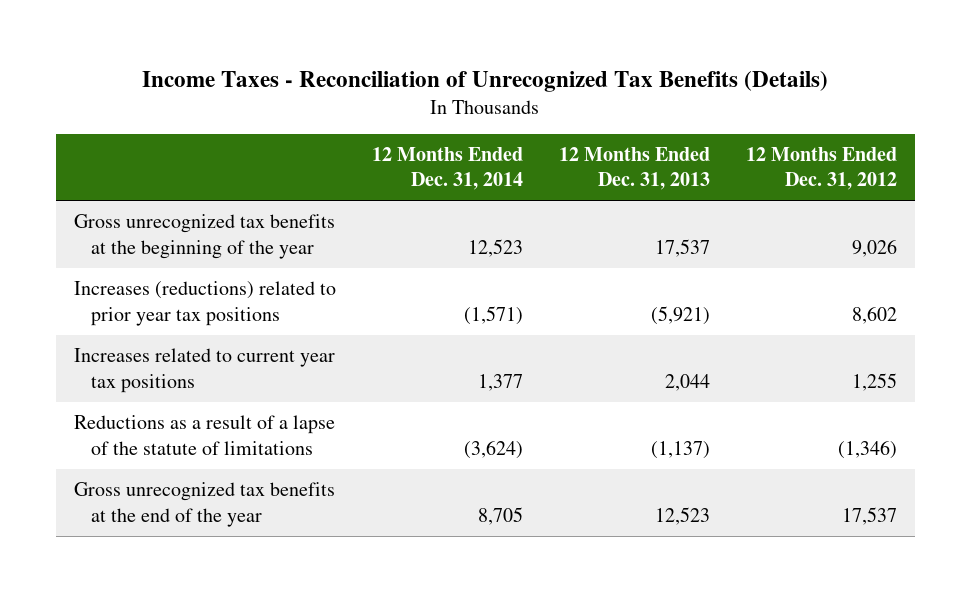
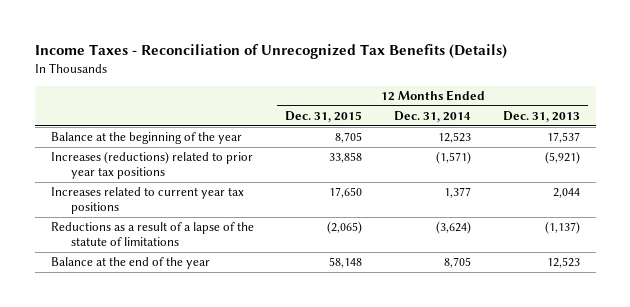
[745,146,897,191] 12 Months Ended Dec. 31, 2012 -> none
none -> [285,111,363,123] Dec. 31, 2015
[73,214,335,259] Gross unrecognized tax benefits at the beginning of the year -> [50,132,242,145] Balance at the beginning of the year
[73,482,335,527] Gross unrecognized tax benefits at the end of the year -> [50,257,210,270] Balance at the end of the year

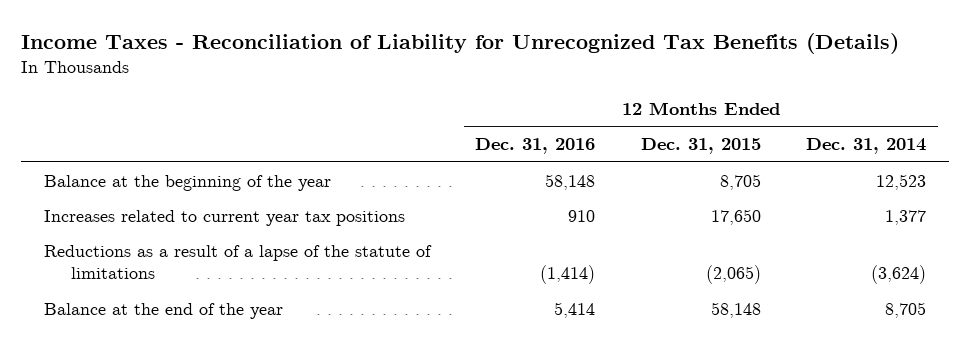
[34,43,507,59] Income Taxes - Reconciliation of Unrecognized Tax Benefits (Details) -> [21,32,900,54] Income Taxes - Reconciliation of Liability for Unrecognized Tax Benefits (Details)
[502,111,580,123] Dec. 31, 2013 -> none
none -> [475,138,596,155] Dec. 31, 2016
[50,151,253,180] Increases (reductions) related to prior year tax positions -> none

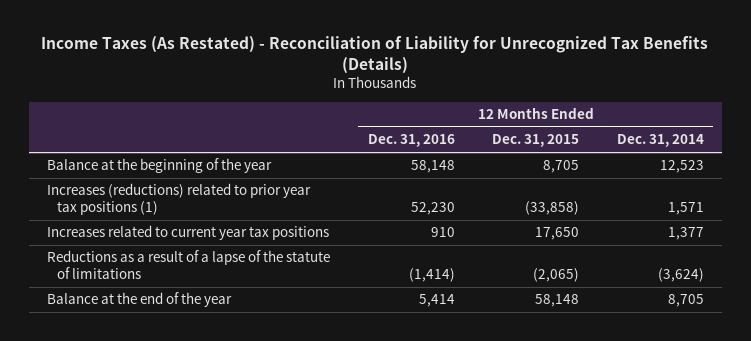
[21,32,900,54] Income Taxes - Reconciliation of Liability for Unrecognized Tax Benefits (Details) -> [41,36,709,75] Income Taxes (As Restated) - Reconciliation of Liability for Unrecognized Tax Benefits (Details)
none -> [47,183,312,216] Increases (reductions) related to prior year tax positions (1)

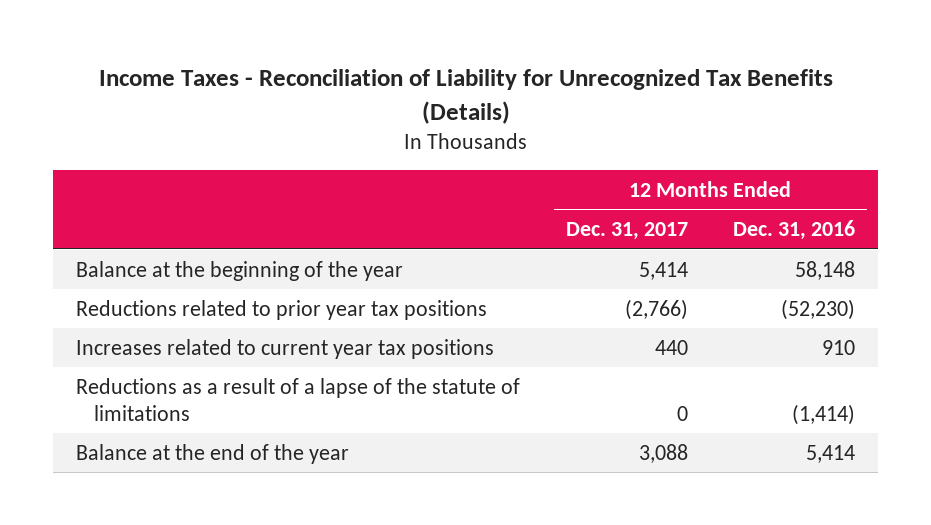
[41,36,709,75] Income Taxes (As Restated) - Reconciliation of Liability for Unrecognized Tax Benefits (Details) -> [98,69,833,124] Income Taxes - Reconciliation of Liability for Unrecognized Tax Benefits (Details)
[492,134,580,148] Dec. 31, 2015 -> none
[616,134,704,148] Dec. 31, 2014 -> none
none -> [565,222,688,241] Dec. 31, 2017
[47,183,312,216] Increases (reductions) related to prior year tax positions (1) -> [75,299,487,320] Reductions related to prior year tax positions
[410,202,455,216] 52,230 -> [781,298,856,320] (52,230)

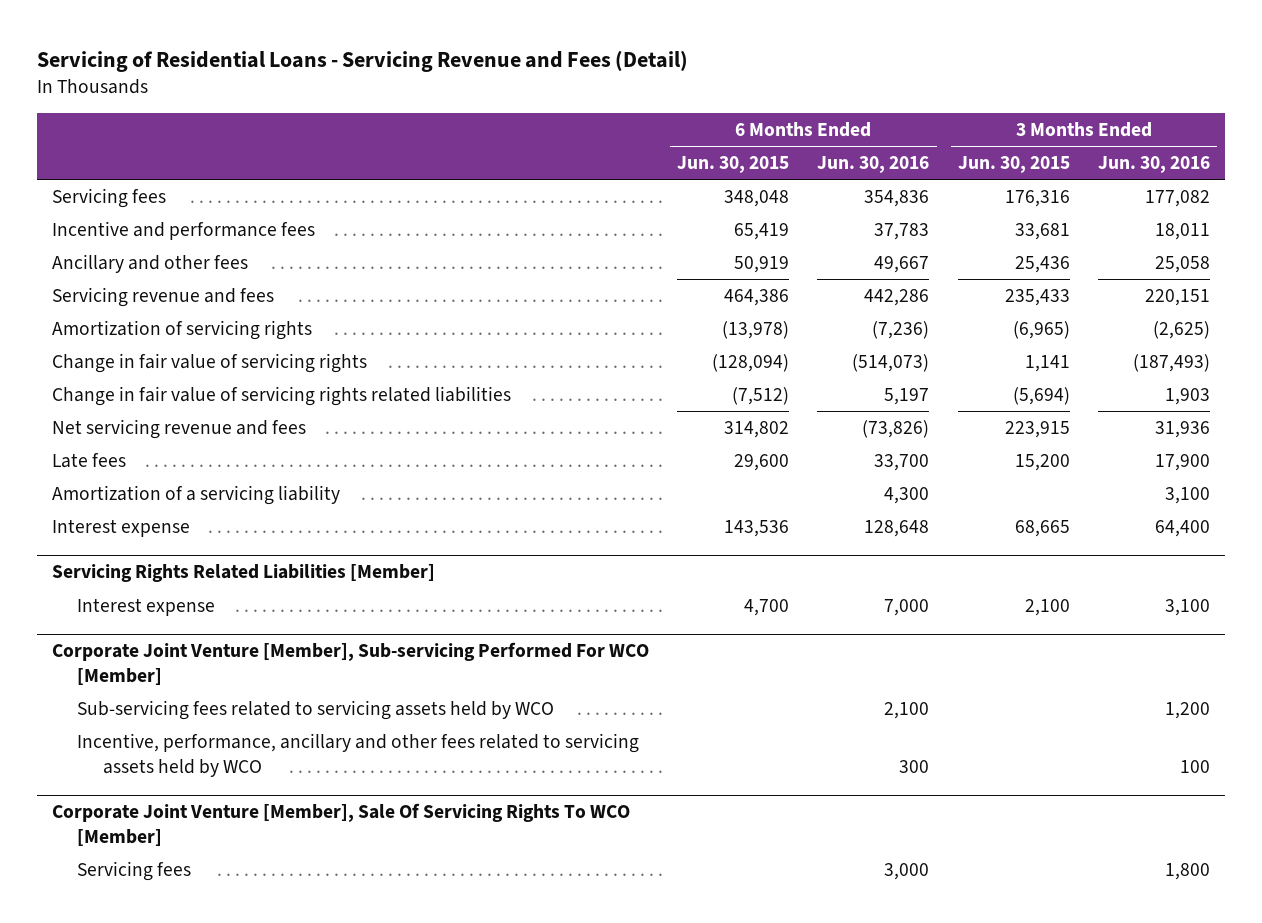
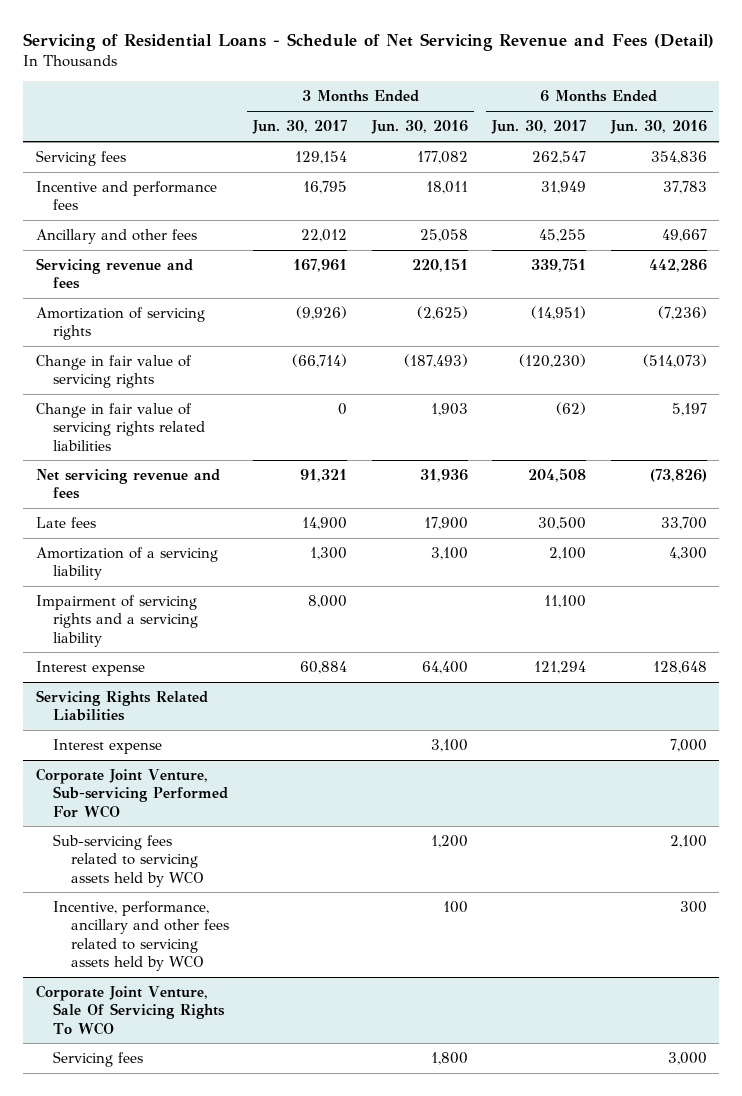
[37,50,689,73] Servicing of Residential Loans - Servicing Revenue and Fees (Detail) -> [23,33,715,52] Servicing of Residential Loans - Schedule of Net Servicing Revenue and Fees (Detail)
[677,156,790,174] Jun. 30, 2015 -> none
[957,156,1070,174] Jun. 30, 2015 -> none
none -> [252,120,348,135] Jun. 30, 2017
none -> [491,120,587,135] Jun. 30, 2017
none -> [35,595,199,647] Impairment of servicing rights and a servicing liability
[51,564,435,583] Servicing Rights Related Liabilities [Member] -> [35,690,208,722] Servicing Rights Related Liabilities
[51,642,649,686] Corporate Joint Venture [Member], Sub-servicing Performed For WCO [Member] -> [35,768,229,818] Corporate Joint Venture, Sub-servicing Performed For WCO
[51,803,630,847] Corporate Joint Venture [Member], Sale Of Servicing Rights To WCO [Member] -> [35,985,226,1035] Corporate Joint Venture, Sale Of Servicing Rights To WCO

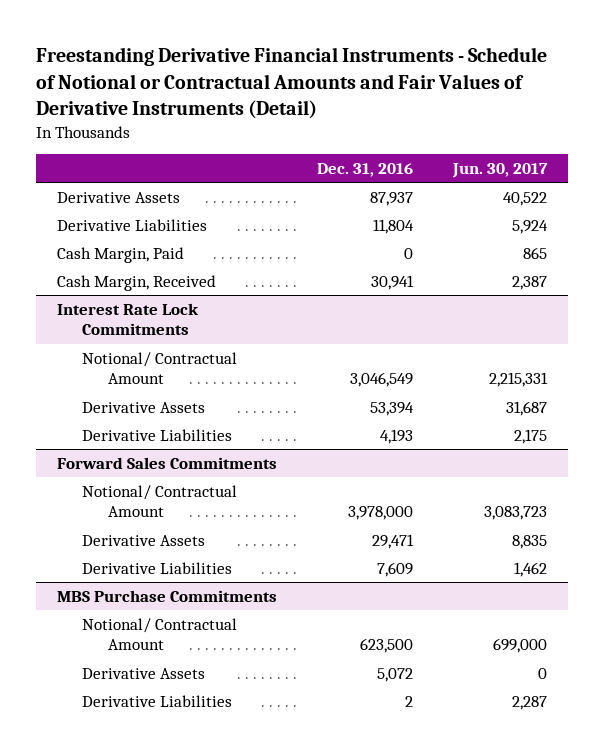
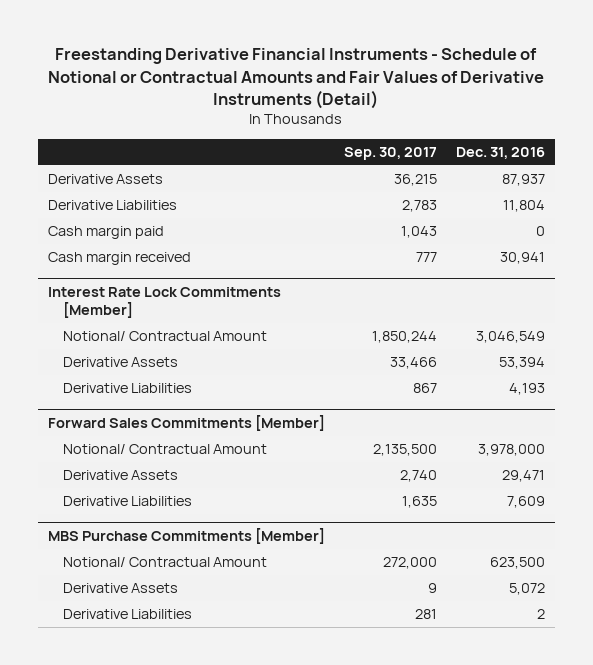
[452,163,549,179] Jun. 30, 2017 -> none
none -> [343,147,437,161] Sep. 30, 2017
[56,246,184,263] Cash Margin, Paid -> [47,226,164,240] Cash margin paid
[56,274,216,291] Cash Margin, Received -> [47,252,191,266] Cash margin received
[56,302,199,336] Interest Rate Lock Commitments -> [47,287,281,318] Interest Rate Lock Commitments [Member]
[56,456,277,469] Forward Sales Commitments -> [47,415,325,432] Forward Sales Commitments [Member]
[56,589,277,602] MBS Purchase Commitments -> [47,528,325,545] MBS Purchase Commitments [Member]

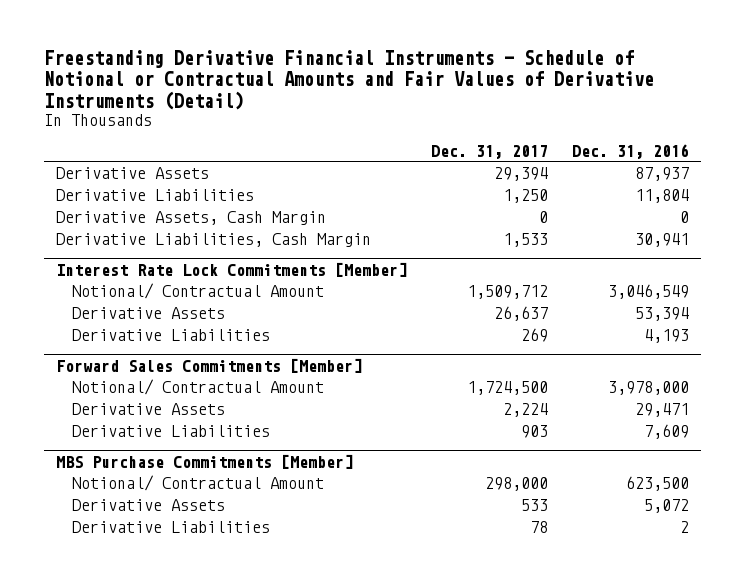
[343,147,437,161] Sep. 30, 2017 -> none
none -> [431,144,549,159] Dec. 31, 2017
[47,226,164,240] Cash margin paid -> [56,211,327,226] Derivative Assets, Cash Margin
[47,252,191,266] Cash margin received -> [56,233,372,248] Derivative Liabilities, Cash Margin

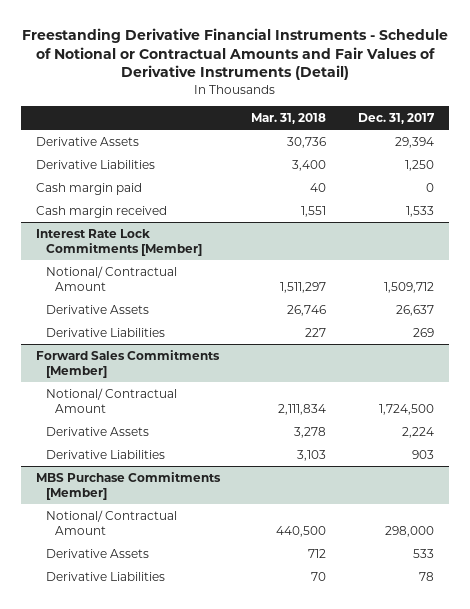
[571,143,689,159] Dec. 31, 2016 -> none
none -> [251,112,327,124] Mar. 31, 2018
[56,211,327,226] Derivative Assets, Cash Margin -> [36,182,143,195] Cash margin paid
[56,233,372,248] Derivative Liabilities, Cash Margin -> [36,205,168,218] Cash margin received

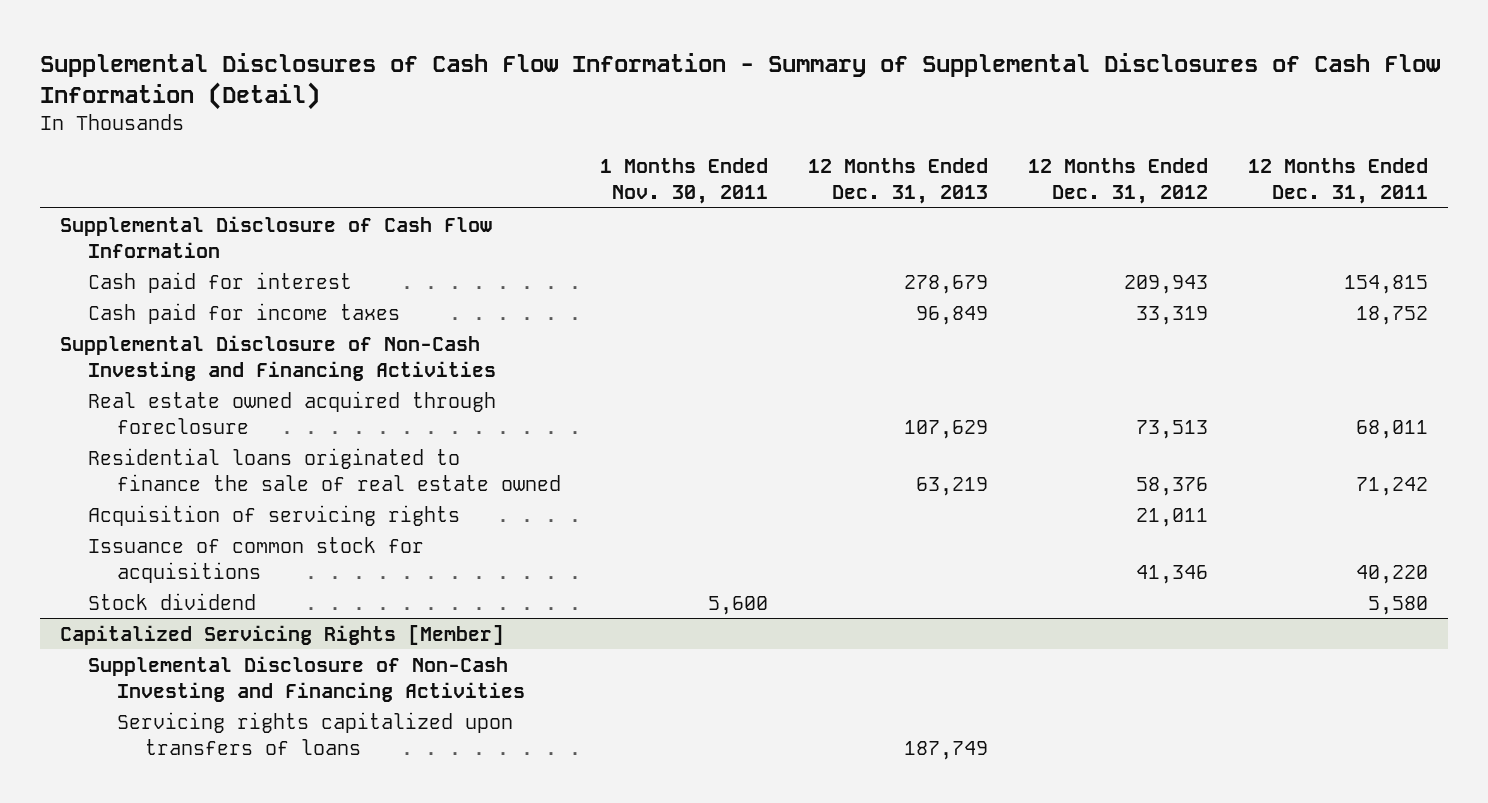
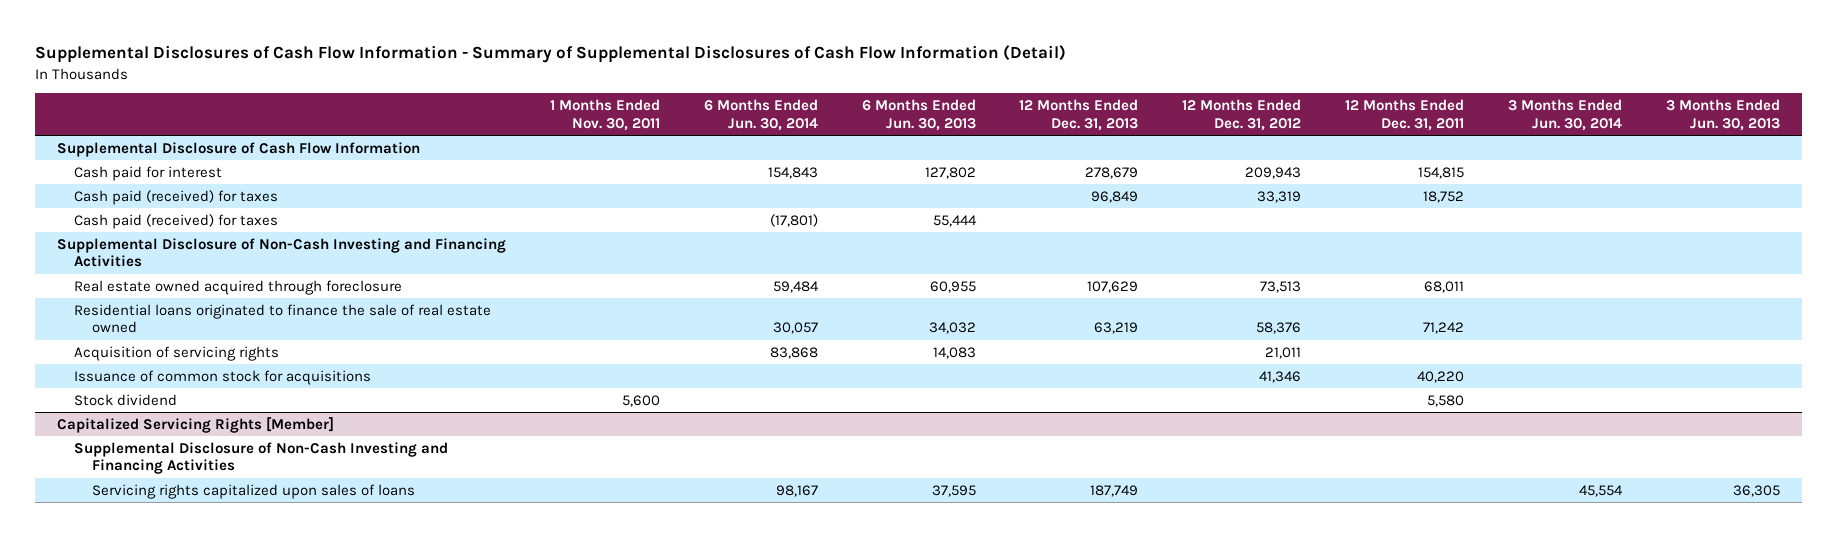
none -> [703,99,818,131] 6 Months Ended Jun. 30, 2014
none -> [861,99,976,131] 6 Months Ended Jun. 30, 2013
none -> [1508,99,1623,131] 3 Months Ended Jun. 30, 2014
none -> [1665,99,1780,131] 3 Months Ended Jun. 30, 2013
[88,302,401,324] Cash paid for income taxes -> [74,189,279,205] Cash paid (received) for taxes
none -> [74,213,279,229] Cash paid (received) for taxes
[116,711,513,755] Servicing rights capitalized upon transfers of loans -> [91,483,415,499] Servicing rights capitalized upon sales of loans

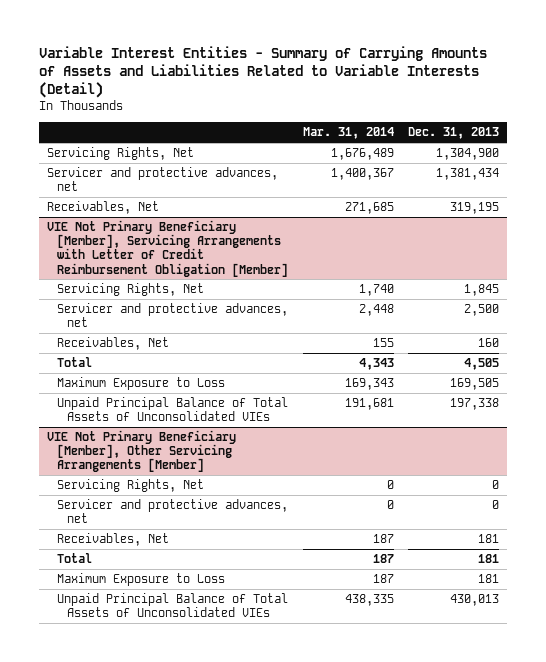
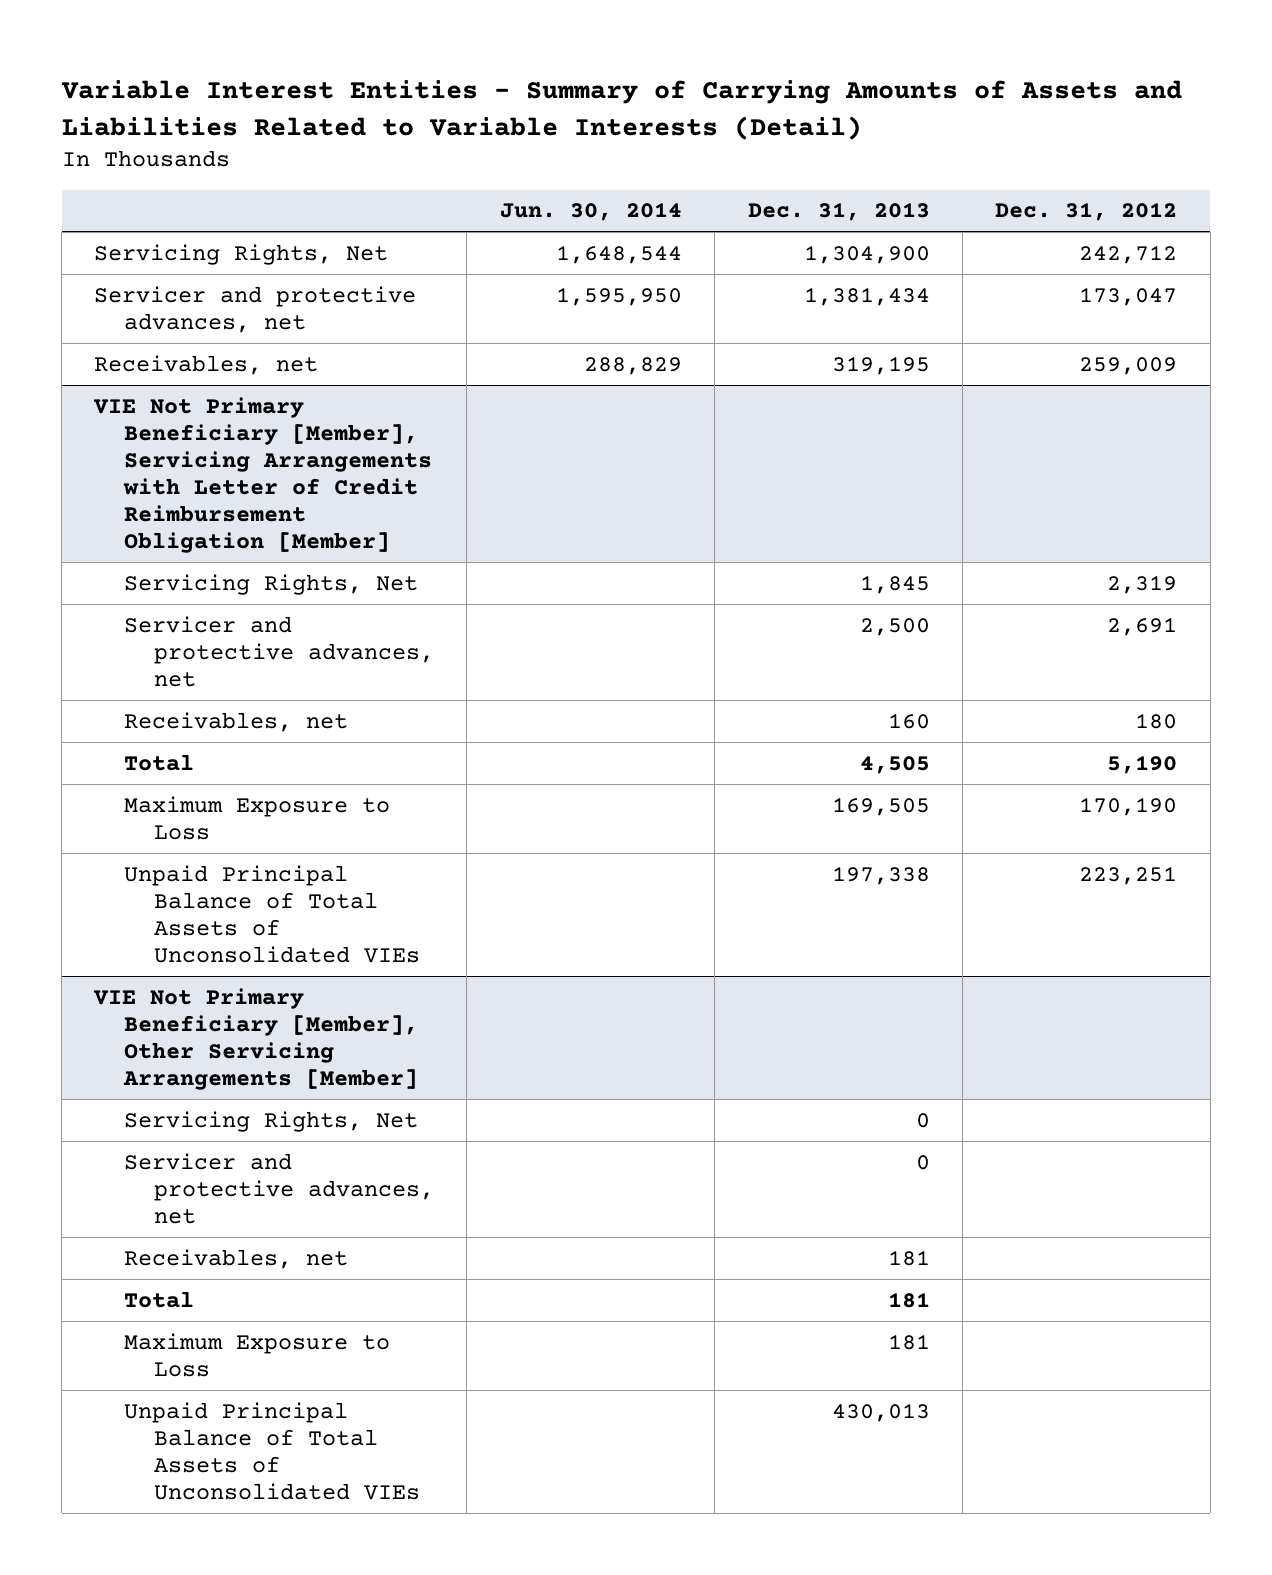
[302,127,394,140] Mar. 31, 2014 -> none
none -> [499,202,682,222] Jun. 30, 2014
none -> [995,202,1178,222] Dec. 31, 2012
[46,201,159,215] Receivables, Net -> [94,354,319,375] Receivables, net
[56,337,169,351] Receivables, Net -> [124,711,349,732] Receivables, net
[56,533,169,547] Receivables, Net -> [124,1248,349,1269] Receivables, net

